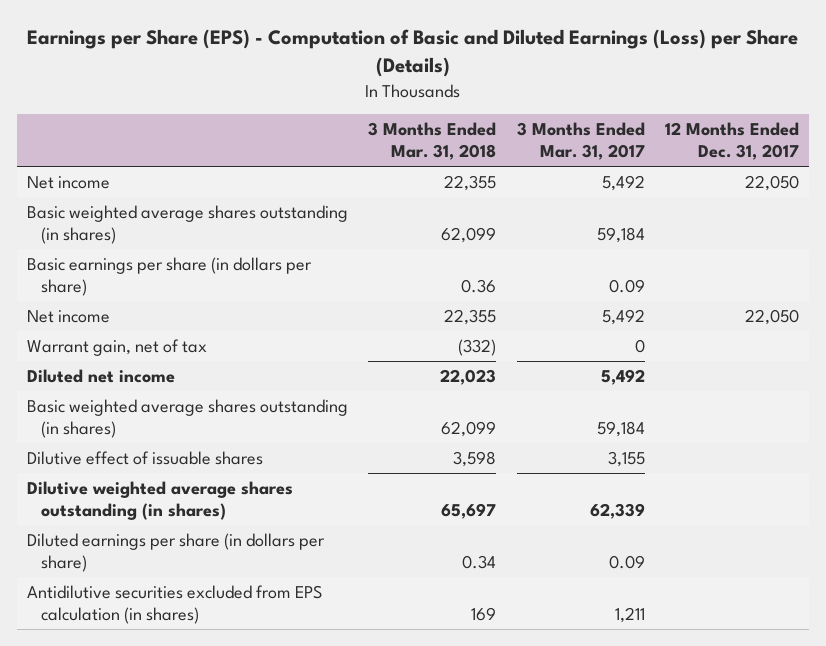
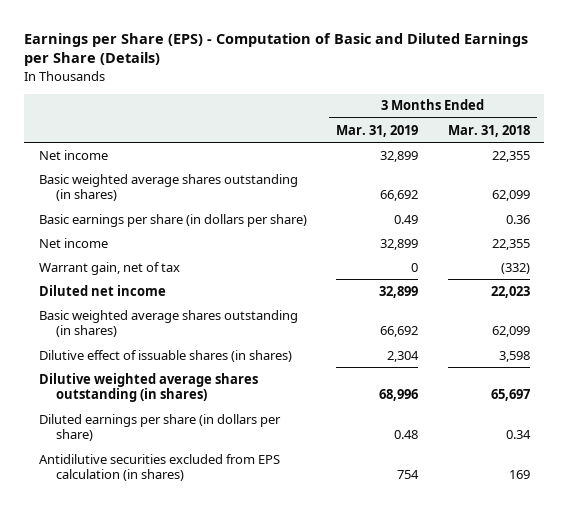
[26,29,798,78] Earnings per Share (EPS) - Computation of Basic and Diluted Earnings (Loss) per Share (Details) -> [23,32,528,67] Earnings per Share (EPS) - Computation of Basic and Diluted Earnings per Share (Details)
[516,122,645,161] 3 Months Ended Mar. 31, 2017 -> none
[665,122,800,161] 12 Months Ended Dec. 31, 2017 -> none
none -> [336,124,419,137] Mar. 31, 2019
[26,450,263,465] Dilutive effect of issuable shares -> [38,349,292,362] Dilutive effect of issuable shares (in shares)

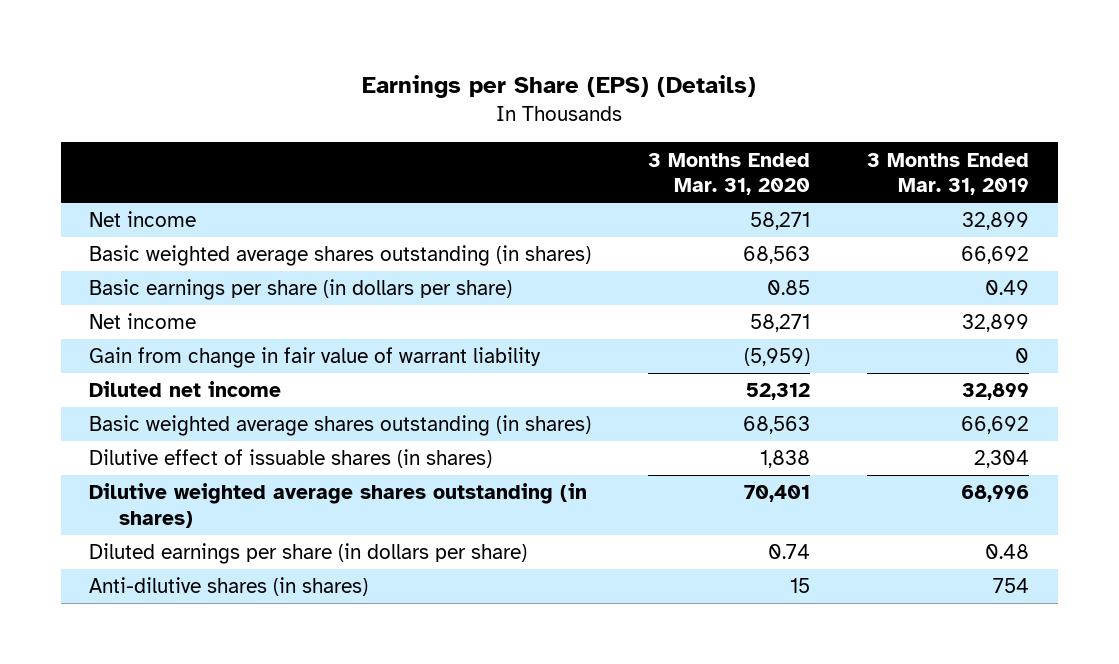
[23,32,528,67] Earnings per Share (EPS) - Computation of Basic and Diluted Earnings per Share (Details) -> [362,75,757,99] Earnings per Share (EPS) (Details)
[447,124,530,137] Mar. 31, 2018 -> none
none -> [648,152,811,196] 3 Months Ended Mar. 31, 2020
[38,261,180,275] Warrant gain, net of tax -> none
none -> [89,347,542,369] Gain from change in fair value of warrant liability
[38,453,280,482] Antidilutive securities excluded from EPS calculation (in shares) -> [89,577,369,597] Anti-dilutive shares (in shares)

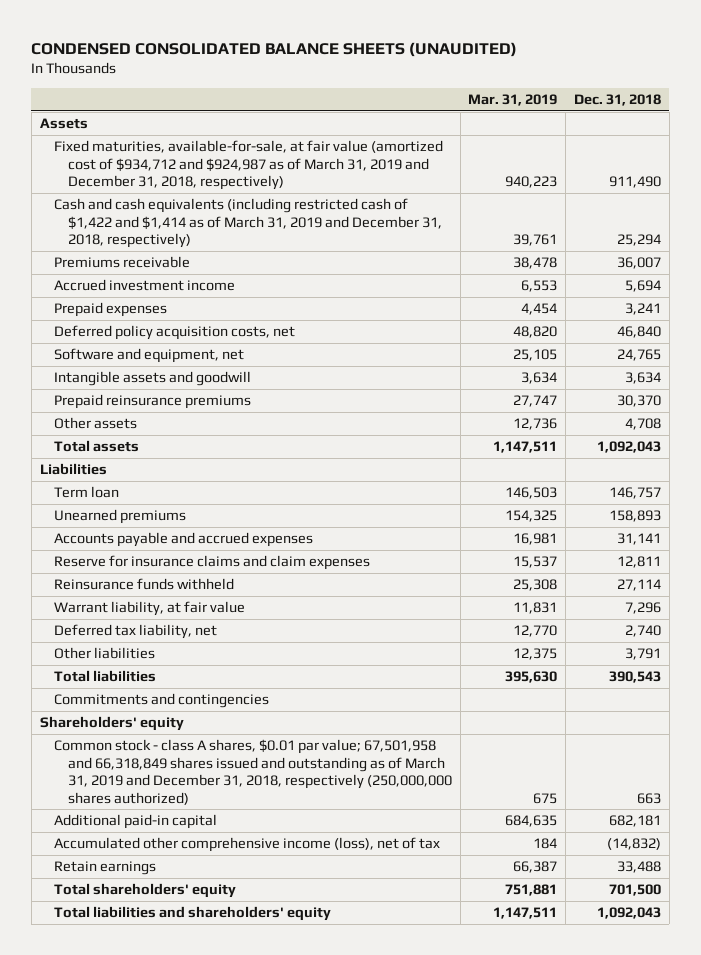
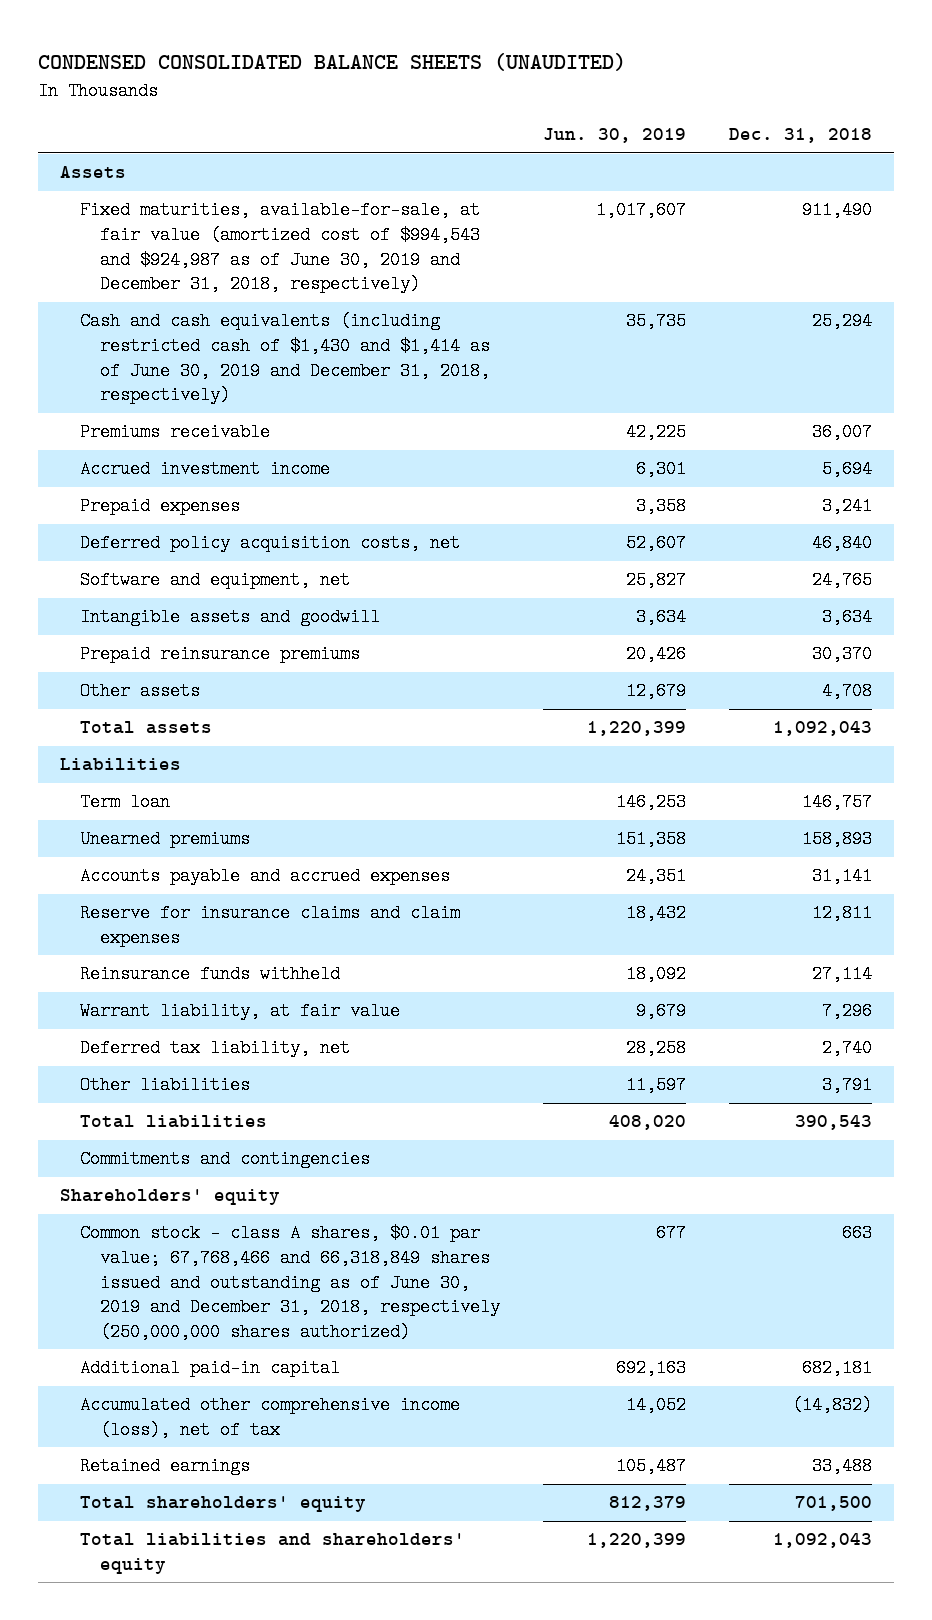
[468,93,558,106] Mar. 31, 2019 -> none
none -> [543,128,687,144] Jun. 30, 2019
[53,140,443,191] Fixed maturities, available-for-sale, at fair value (amortized cost of $934,712 and $924,987 as of March 31, 2019 and December 31, 2018, respectively) -> [79,201,480,294] Fixed maturities, available-for-sale, at fair value (amortized cost of $994,543 and $924,987 as of June 30, 2019 and December 31, 2018, respectively)
[53,198,442,249] Cash and cash equivalents (including restricted cash of $1,422 and $1,414 as of March 31, 2019 and December 31, 2018, respectively) -> [79,312,490,405] Cash and cash equivalents (including restricted cash of $1,430 and $1,414 as of June 30, 2019 and December 31, 2018, respectively)
[53,739,452,805] Common stock - class A shares, $0.01 par value; 67,501,958 and 66,318,849 shares issued and outstanding as of March 31, 2019 and December 31, 2018, respectively (250,000,000 shares authorized) -> [79,1224,500,1341] Common stock - class A shares, $0.01 par value; 67,768,466 and 66,318,849 shares issued and outstanding as of June 30, 2019 and December 31, 2018, respectively (250,000,000 shares authorized)
[53,861,156,876] Retain earnings -> [79,1457,250,1476] Retained earnings

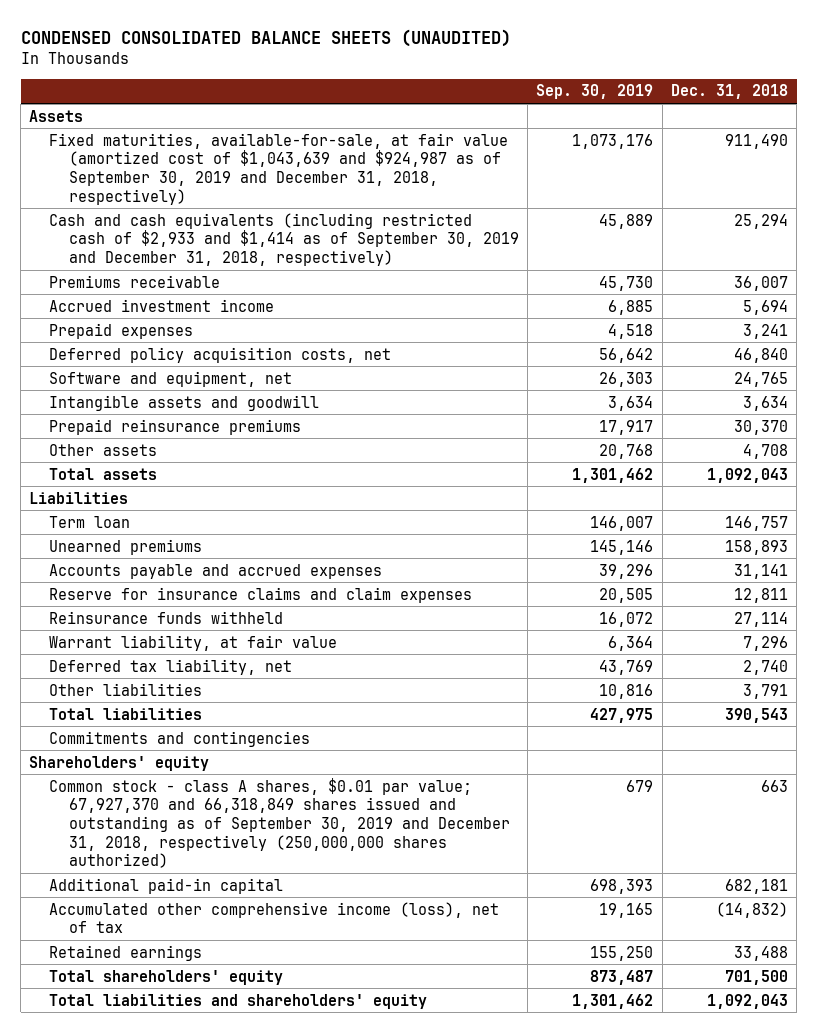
[543,128,687,144] Jun. 30, 2019 -> none
none -> [536,84,654,100] Sep. 30, 2019
[79,201,480,294] Fixed maturities, available-for-sale, at fair value (amortized cost of $994,543 and $924,987 as of June 30, 2019 and December 31, 2018, respectively) -> [49,132,509,205] Fixed maturities, available-for-sale, at fair value (amortized cost of $1,043,639 and $924,987 as of September 30, 2019 and December 31, 2018, respectively)
[79,312,490,405] Cash and cash equivalents (including restricted cash of $1,430 and $1,414 as of June 30, 2019 and December 31, 2018, respectively) -> [49,212,519,266] Cash and cash equivalents (including restricted cash of $2,933 and $1,414 as of September 30, 2019 and December 31, 2018, respectively)
[79,1224,500,1341] Common stock - class A shares, $0.01 par value; 67,768,466 and 66,318,849 shares issued and outstanding as of June 30, 2019 and December 31, 2018, respectively (250,000,000 shares authorized) -> [49,777,510,869] Common stock - class A shares, $0.01 par value; 67,927,370 and 66,318,849 shares issued and outstanding as of September 30, 2019 and December 31, 2018, respectively (250,000,000 shares authorized)

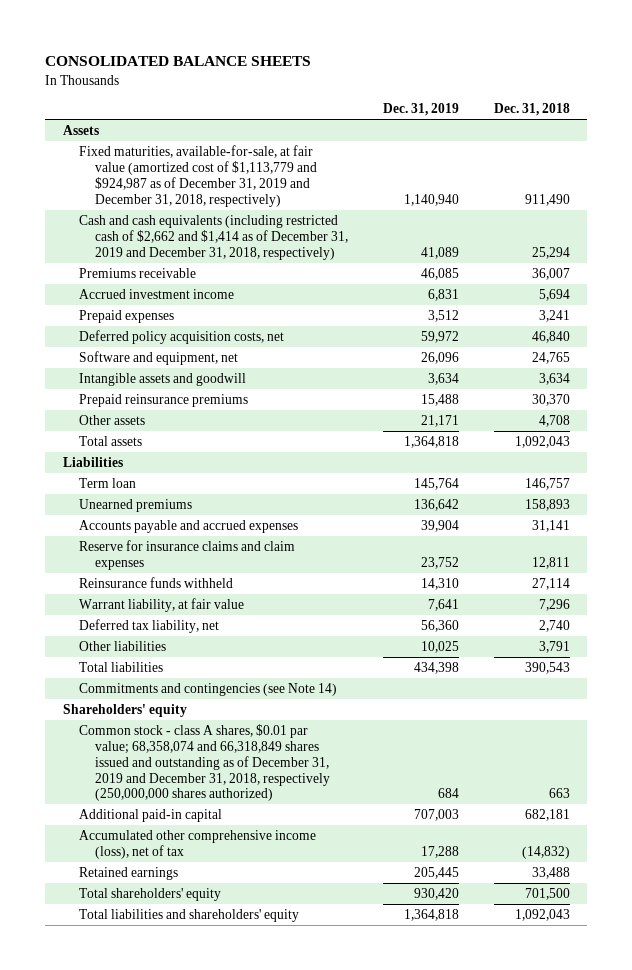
[20,28,511,47] CONDENSED CONSOLIDATED BALANCE SHEETS (UNAUDITED) -> [45,56,312,67] CONSOLIDATED BALANCE SHEETS
[536,84,654,100] Sep. 30, 2019 -> none
none -> [383,102,460,116] Dec. 31, 2019
[49,132,509,205] Fixed maturities, available-for-sale, at fair value (amortized cost of $1,043,639 and $924,987 as of September 30, 2019 and December 31, 2018, respectively) -> [78,144,318,207] Fixed maturities, available-for-sale, at fair value (amortized cost of $1,113,779 and $924,987 as of December 31, 2019 and December 31, 2018, respectively)
[49,212,519,266] Cash and cash equivalents (including restricted cash of $2,933 and $1,414 as of September 30, 2019 and December 31, 2018, respectively) -> [78,214,349,260] Cash and cash equivalents (including restricted cash of $2,662 and $1,414 as of December 31, 2019 and December 31, 2018, respectively)
[49,730,311,747] Commitments and contingencies -> [78,682,337,696] Commitments and contingencies (see Note 14)
[49,777,510,869] Common stock - class A shares, $0.01 par value; 67,927,370 and 66,318,849 shares issued and outstanding as of September 30, 2019 and December 31, 2018, respectively (250,000,000 shares authorized) -> [78,723,331,802] Common stock - class A shares, $0.01 par value; 68,358,074 and 66,318,849 shares issued and outstanding as of December 31, 2019 and December 31, 2018, respectively (250,000,000 shares authorized)

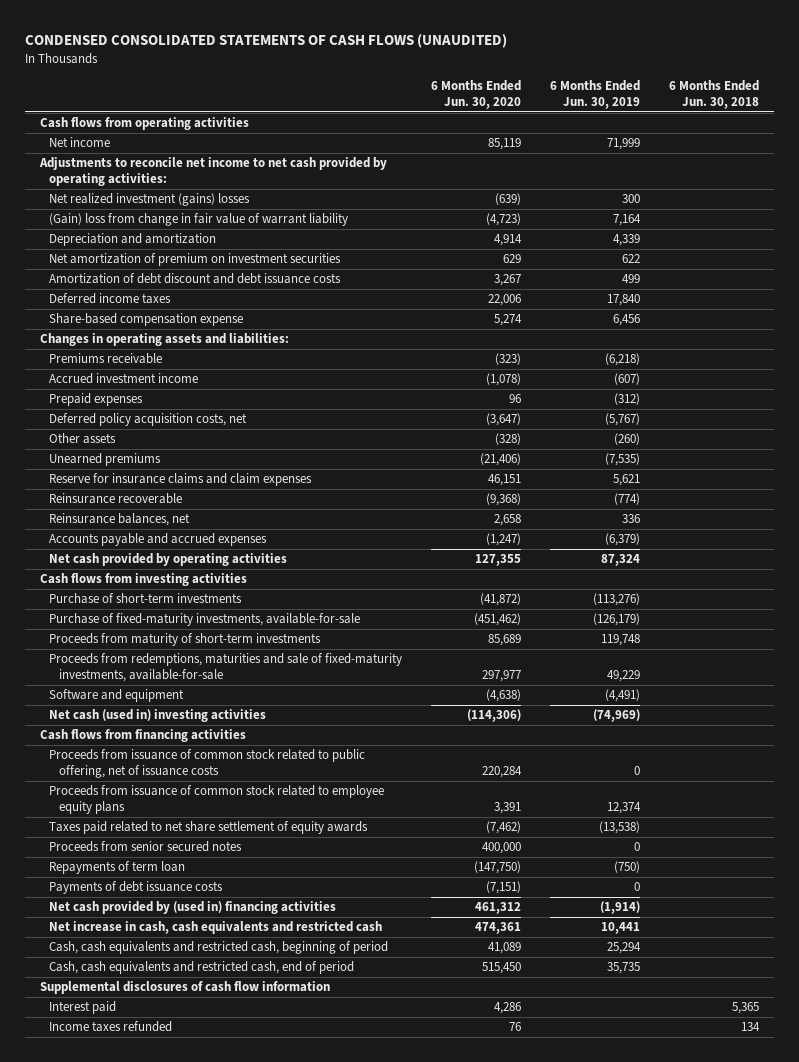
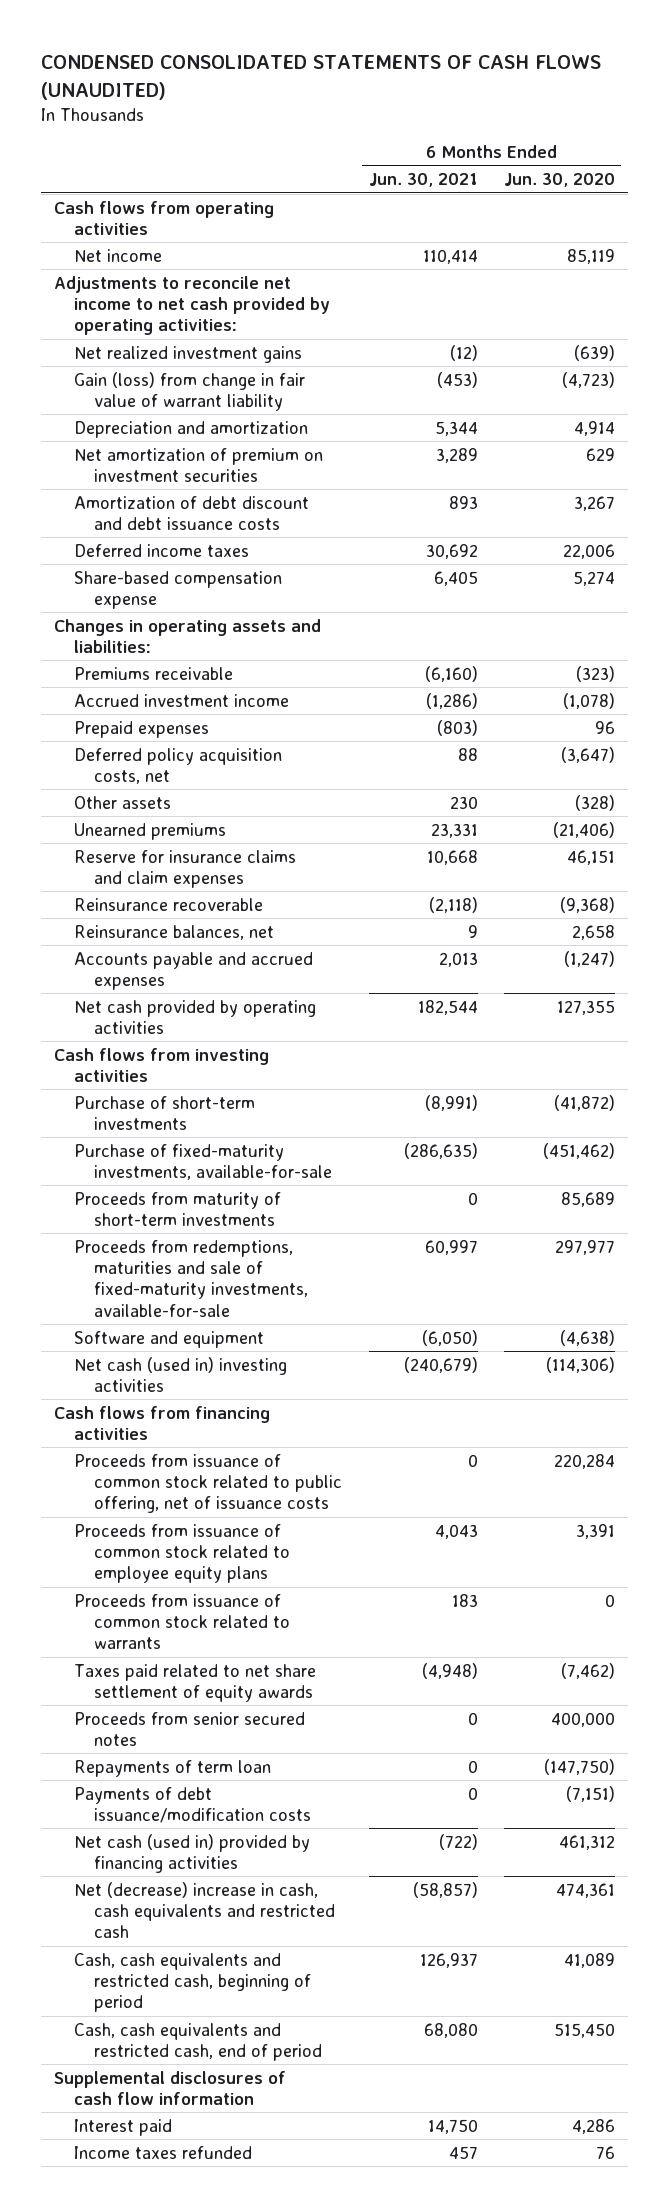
[550,80,641,110] 6 Months Ended Jun. 30, 2019 -> none
[669,80,760,110] 6 Months Ended Jun. 30, 2018 -> none
none -> [368,173,478,188] Jun. 30, 2021
[49,193,251,207] Net realized investment (gains) losses -> [74,345,303,363] Net realized investment gains
[49,213,349,227] (Gain) loss from change in fair value of warrant liability -> [74,371,306,411] Gain (loss) from change in fair value of warrant liability
none -> [74,1593,291,1650] Proceeds from issuance of common stock related to warrants
[49,881,224,895] Payments of debt issuance costs -> [74,1786,312,1823] Payments of debt issuance/modification costs
[49,901,337,915] Net cash provided by (used in) financing activities -> [74,1833,311,1873] Net cash (used in) provided by financing activities
[49,921,383,935] Net increase in cash, cash equivalents and restricted cash -> [74,1881,336,1939] Net (decrease) increase in cash, cash equivalents and restricted cash

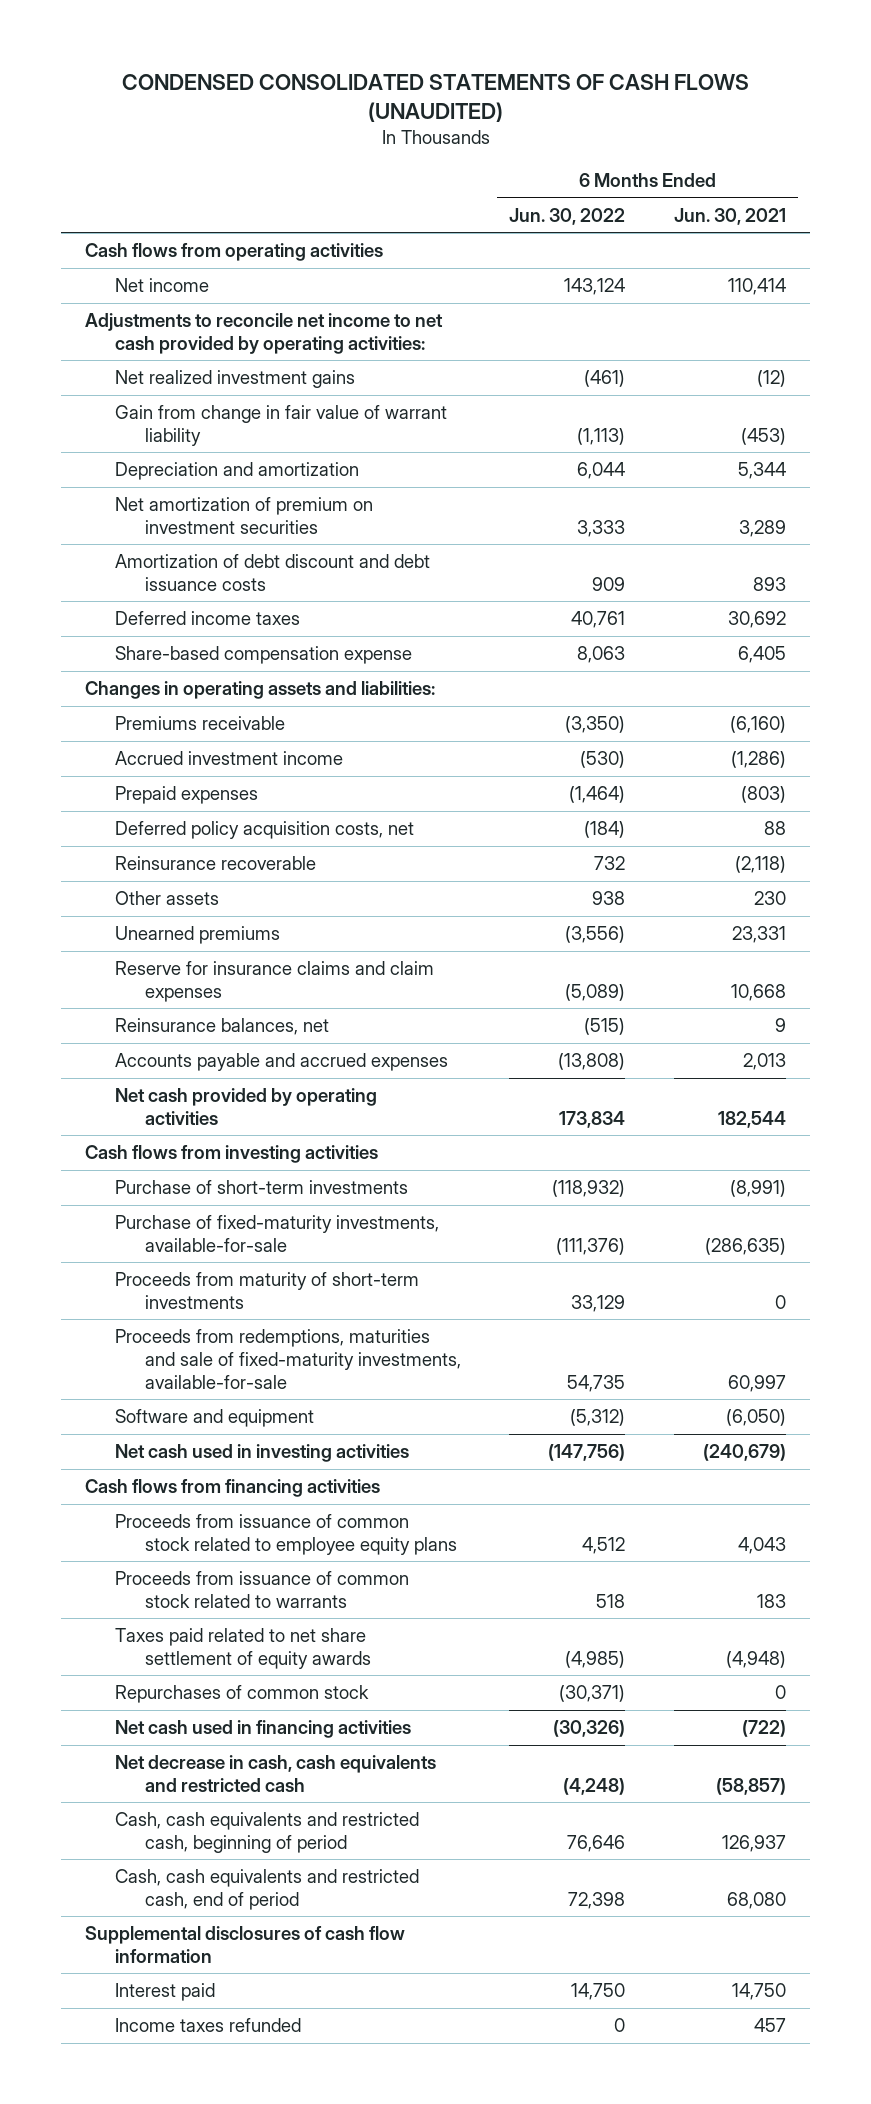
[503,173,615,188] Jun. 30, 2020 -> none
none -> [509,207,626,225] Jun. 30, 2022
[74,371,306,411] Gain (loss) from change in fair value of warrant liability -> [115,405,448,446] Gain from change in fair value of warrant liability
[74,897,264,911] Reinsurance recoverable -> [115,856,317,871] Reinsurance recoverable
[74,1356,288,1392] Net cash (used in) investing activities -> [115,1444,410,1463] Net cash used in investing activities
[74,1453,343,1514] Proceeds from issuance of common stock related to public offering, net of issuance costs -> none
[74,1711,306,1746] Proceeds from senior secured notes -> none
[74,1759,272,1777] Repayments of term loan -> none
[74,1786,312,1823] Payments of debt issuance/modification costs -> none
none -> [115,1685,370,1704] Repurchases of common stock
[74,1833,311,1873] Net cash (used in) provided by financing activities -> [115,1720,412,1739] Net cash used in financing activities
[74,1881,336,1939] Net (decrease) increase in cash, cash equivalents and restricted cash -> [115,1755,437,1792] Net decrease in cash, cash equivalents and restricted cash

